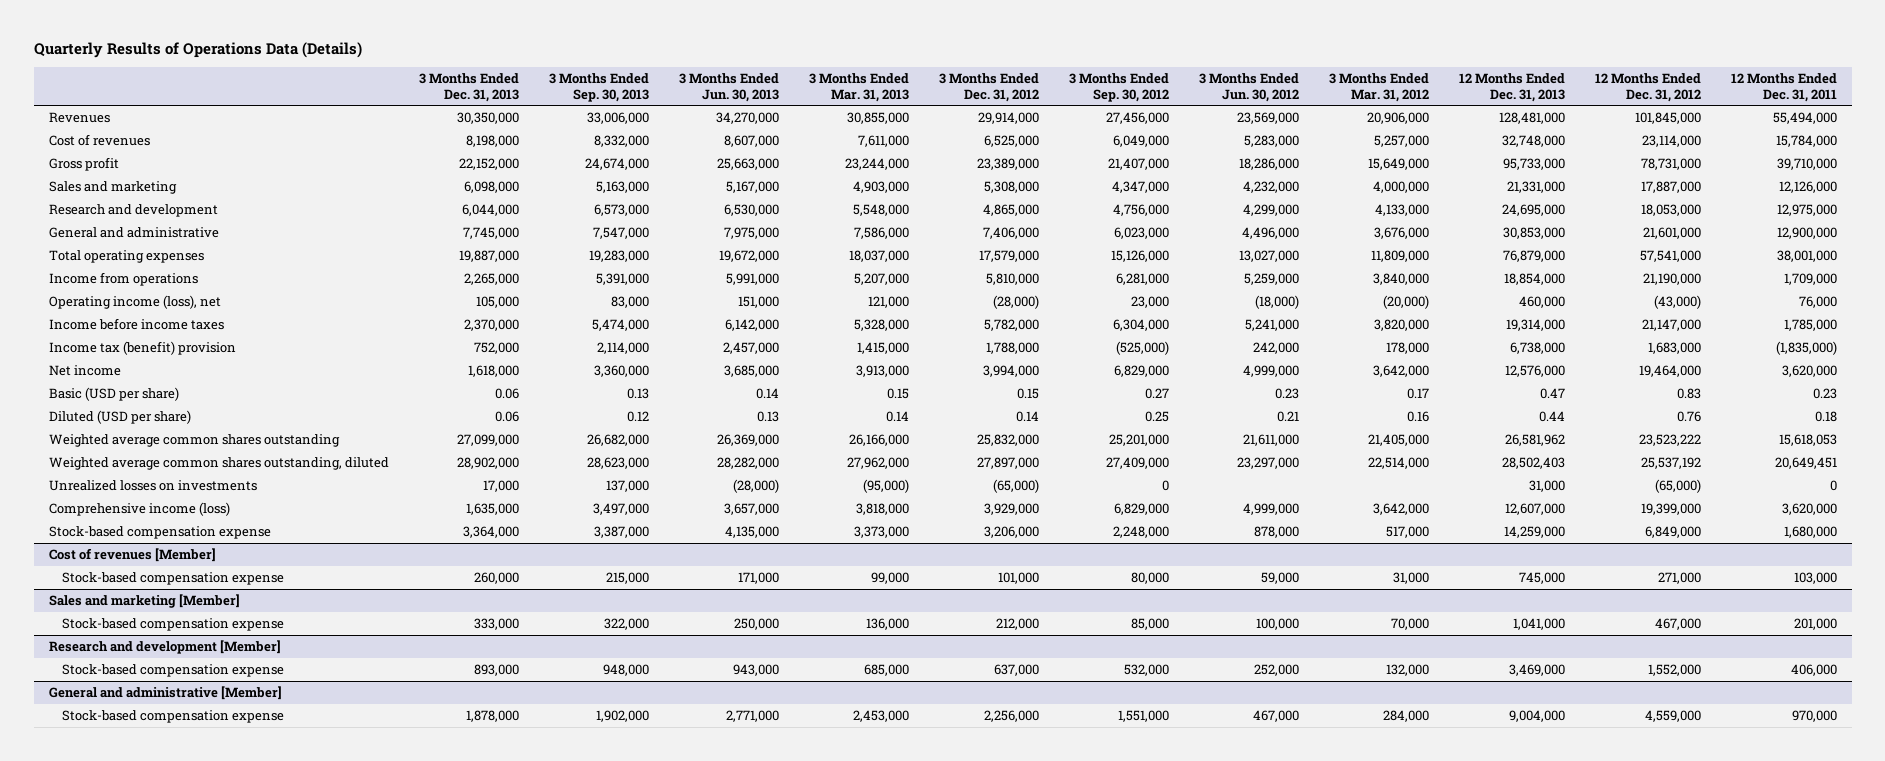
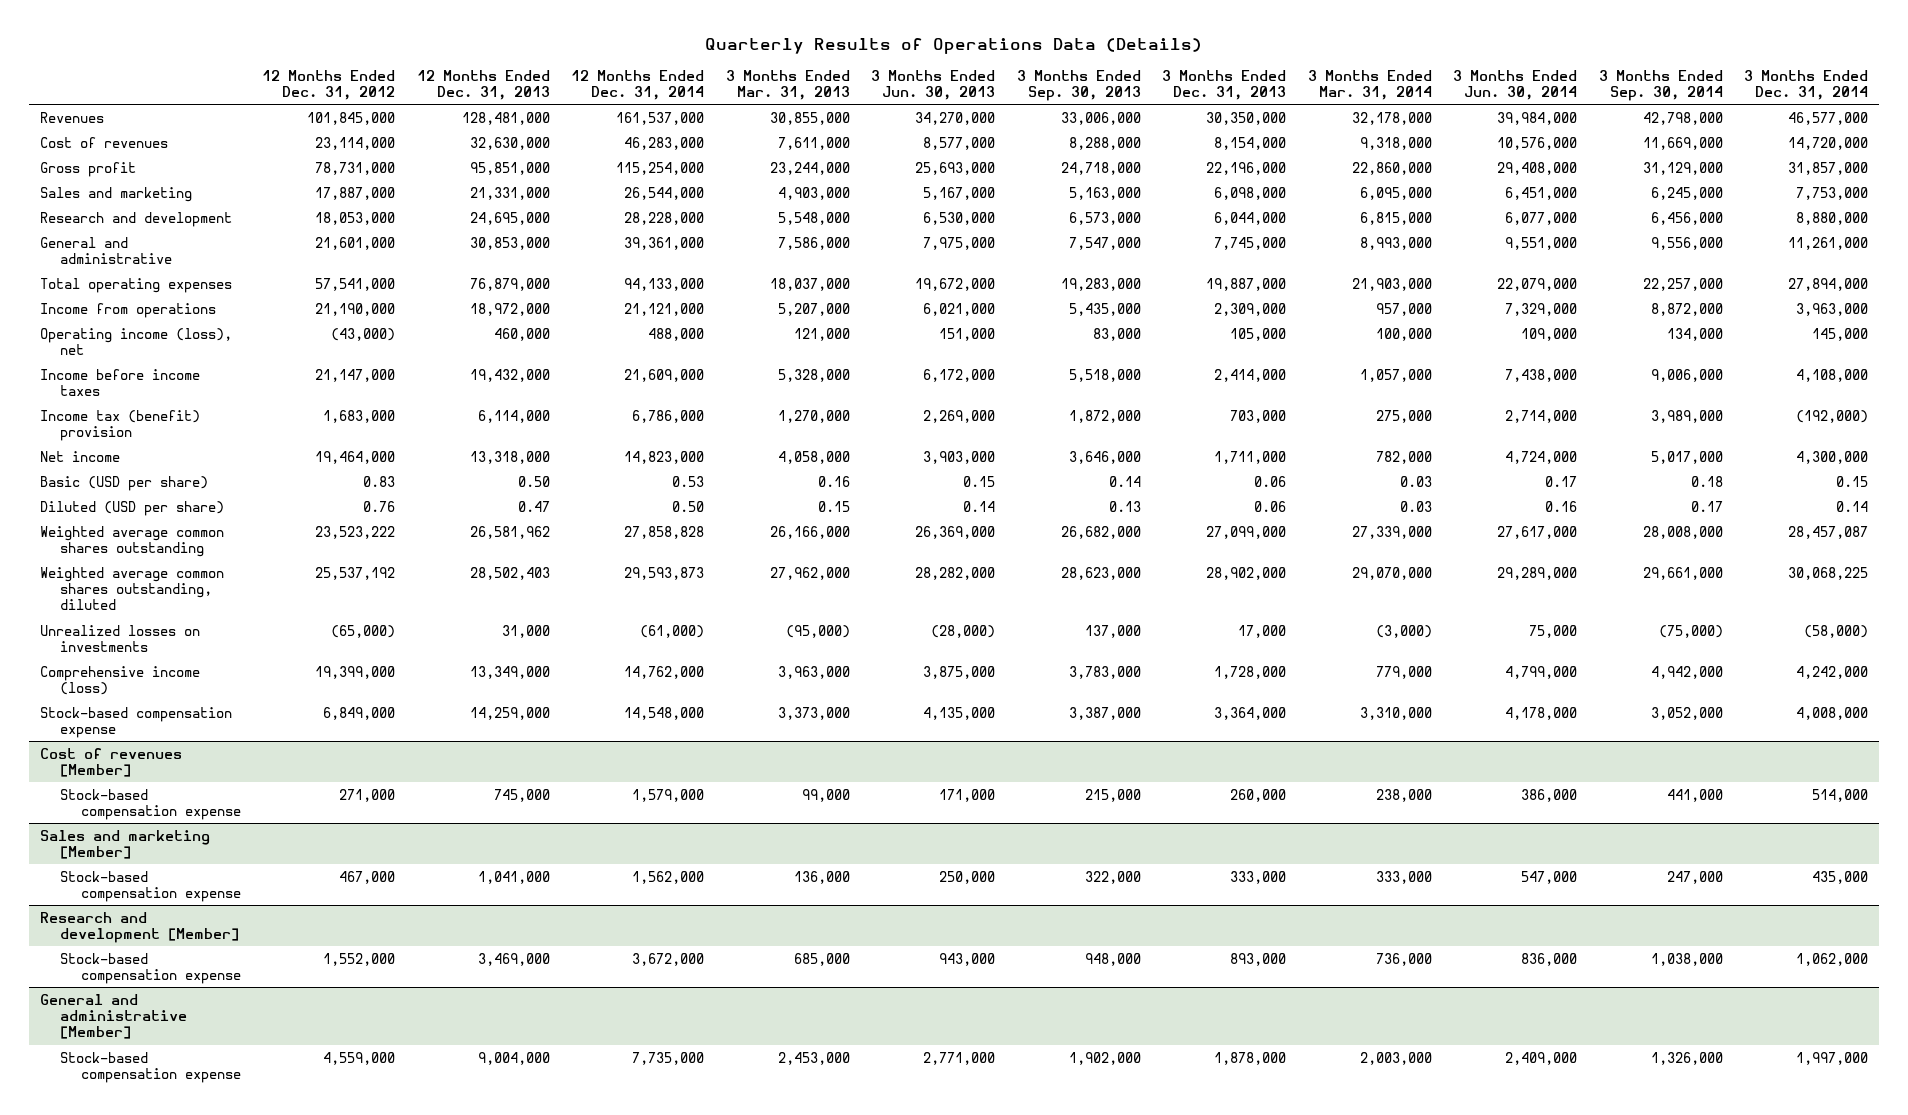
[938,73,1039,102] 3 Months Ended Dec. 31, 2012 -> none
[1068,73,1169,102] 3 Months Ended Sep. 30, 2012 -> none
[1198,73,1299,102] 3 Months Ended Jun. 30, 2012 -> none
[1328,73,1429,102] 3 Months Ended Mar. 31, 2012 -> none
[1730,73,1837,102] 12 Months Ended Dec. 31, 2011 -> none
none -> [571,69,705,100] 12 Months Ended Dec. 31, 2014
none -> [1307,69,1432,100] 3 Months Ended Mar. 31, 2014
none -> [1453,69,1578,100] 3 Months Ended Jun. 30, 2014
none -> [1598,69,1723,101] 3 Months Ended Sep. 30, 2014
none -> [1744,69,1869,100] 3 Months Ended Dec. 31, 2014
[465,135,519,148] 8,198,000 -> [1214,136,1287,150] 8,154,000
[593,135,649,148] 8,332,000 -> [1068,136,1141,150] 8,288,000
[723,135,779,148] 8,607,000 -> [923,136,996,150] 8,577,000
[1501,135,1565,148] 32,748,000 -> [469,136,550,150] 32,630,000
[458,158,519,171] 22,152,000 -> [1206,161,1287,175] 22,196,000
[584,158,649,171] 24,674,000 -> [1060,161,1141,175] 24,718,000
[716,158,779,171] 25,663,000 -> [915,161,996,175] 25,693,000
[1502,158,1565,171] 95,733,000 -> [469,161,550,175] 95,851,000
[463,273,519,286] 2,265,000 -> [1214,302,1287,316] 2,309,000
[595,273,649,286] 5,391,000 -> [1068,302,1141,316] 5,435,000
[725,273,779,286] 5,991,000 -> [923,302,996,316] 6,021,000
[1503,273,1565,286] 18,854,000 -> [469,302,550,316] 18,972,000
[463,319,519,332] 2,370,000 -> [1214,368,1287,382] 2,414,000
[591,319,649,332] 5,474,000 -> [1068,368,1141,382] 5,518,000
[724,319,779,332] 6,142,000 -> [923,368,996,382] 6,172,000
[1505,319,1565,332] 19,314,000 -> [469,368,550,382] 19,432,000
[473,342,519,355] 752,000 -> [1230,409,1287,423] 703,000
[596,342,649,355] 2,114,000 -> [1068,409,1141,423] 1,872,000
[722,342,779,355] 2,457,000 -> [923,409,996,423] 2,269,000
[856,342,909,355] 1,415,000 -> [777,409,850,423] 1,270,000
[1509,342,1565,355] 6,738,000 -> [477,409,550,423] 6,114,000
[467,365,519,378] 1,618,000 -> [1214,450,1287,464] 1,711,000
[593,365,649,378] 3,360,000 -> [1068,450,1141,464] 3,646,000
[723,365,779,378] 3,685,000 -> [923,450,996,464] 3,903,000
[855,365,909,378] 3,913,000 -> [777,450,850,464] 4,058,000
[1504,365,1565,378] 12,576,000 -> [469,450,550,464] 13,318,000
[626,388,649,400] 0.13 -> [1108,475,1141,487] 0.14
[755,388,779,400] 0.14 -> [963,475,996,487] 0.15
[886,388,909,400] 0.15 -> [817,475,850,487] 0.16
[1539,388,1565,400] 0.47 -> [517,475,550,487] 0.50
[626,411,649,423] 0.12 -> [1108,500,1141,512] 0.13
[756,411,779,423] 0.13 -> [963,500,996,512] 0.14
[885,411,909,423] 0.14 -> [817,500,850,512] 0.15
[1538,411,1565,423] 0.44 -> [517,500,550,512] 0.47
[465,503,519,516] 1,635,000 -> [1214,665,1287,679] 1,728,000
[592,503,649,516] 3,497,000 -> [1068,665,1141,679] 3,783,000
[723,503,779,516] 3,657,000 -> [923,665,996,679] 3,875,000
[855,503,909,516] 3,818,000 -> [777,665,850,679] 3,963,000
[1504,503,1565,516] 12,607,000 -> [469,665,550,679] 13,349,000

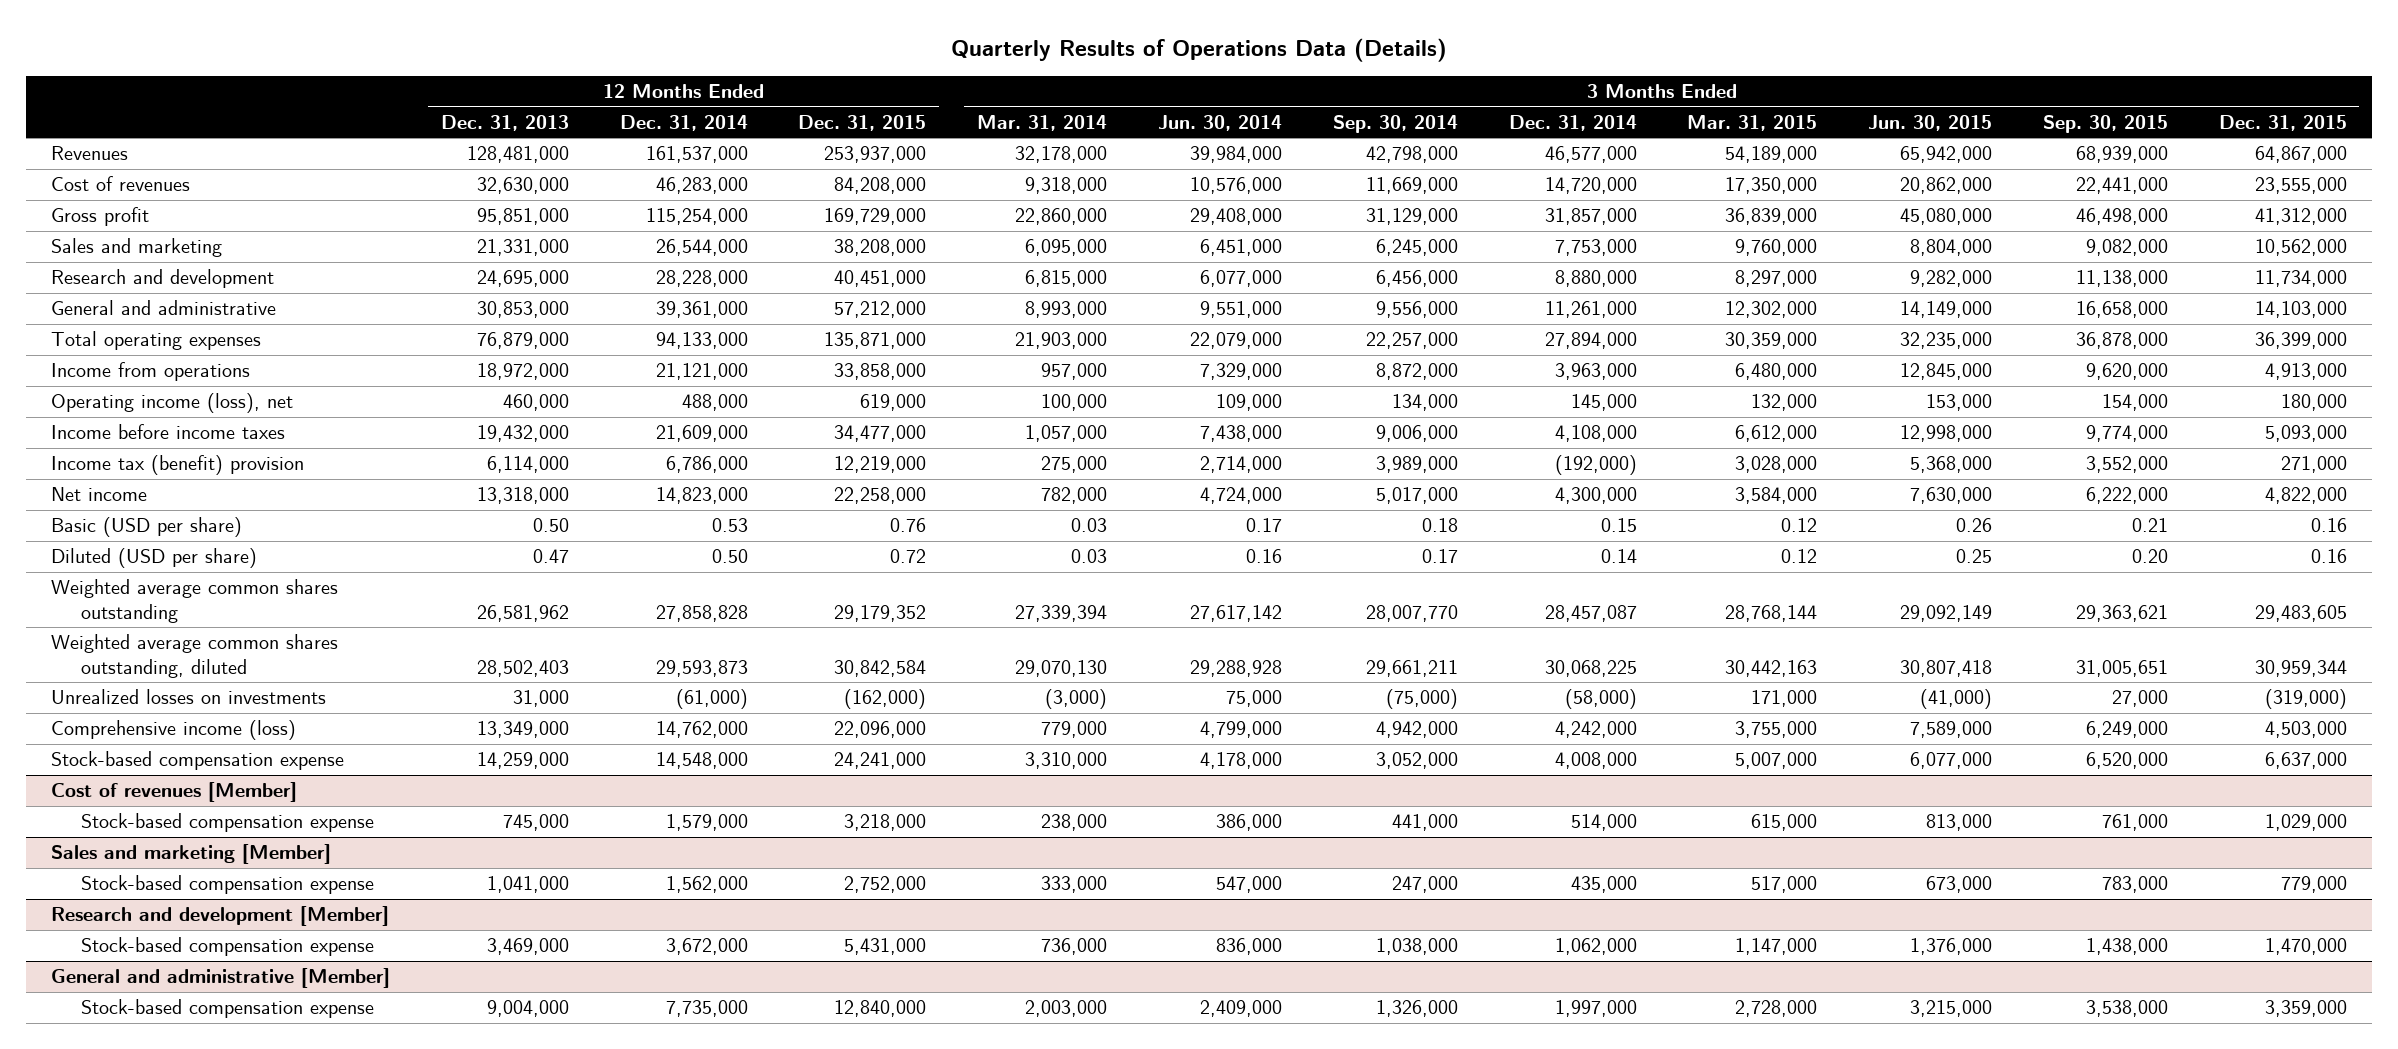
[262,69,396,100] 12 Months Ended Dec. 31, 2012 -> none
[725,69,850,100] 3 Months Ended Mar. 31, 2013 -> none
[871,69,996,100] 3 Months Ended Jun. 30, 2013 -> none
[1016,69,1141,101] 3 Months Ended Sep. 30, 2013 -> none
[1162,69,1287,100] 3 Months Ended Dec. 31, 2013 -> none
none -> [798,114,927,131] Dec. 31, 2015
none -> [1687,114,1818,131] Mar. 31, 2015
none -> [1868,114,1993,131] Jun. 30, 2015
none -> [2042,114,2168,133] Sep. 30, 2015
none -> [2218,114,2347,131] Dec. 31, 2015
[1351,525,1432,539] 27,339,000 -> [1015,604,1108,622] 27,339,394
[1497,525,1578,539] 27,617,000 -> [1189,604,1282,622] 27,617,142
[1642,525,1723,539] 28,008,000 -> [1365,604,1458,622] 28,007,770
[1351,566,1432,580] 29,070,000 -> [1015,659,1108,677] 29,070,130
[1497,566,1578,580] 29,289,000 -> [1189,659,1282,677] 29,288,928
[1642,566,1723,580] 29,661,000 -> [1365,659,1458,677] 29,661,211

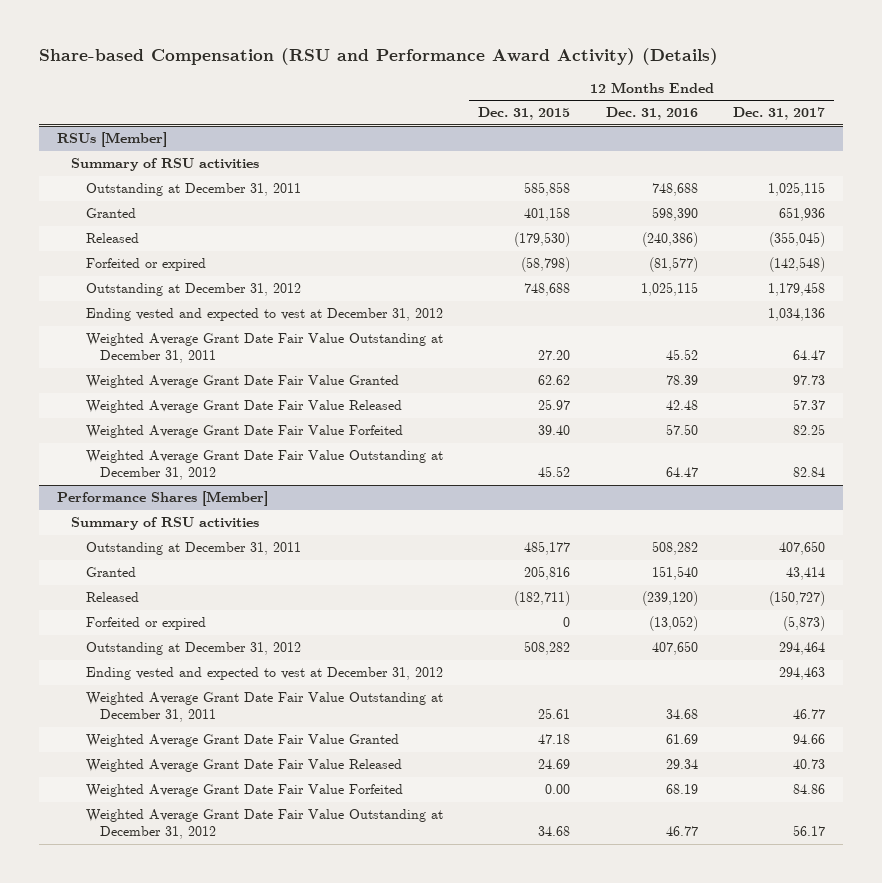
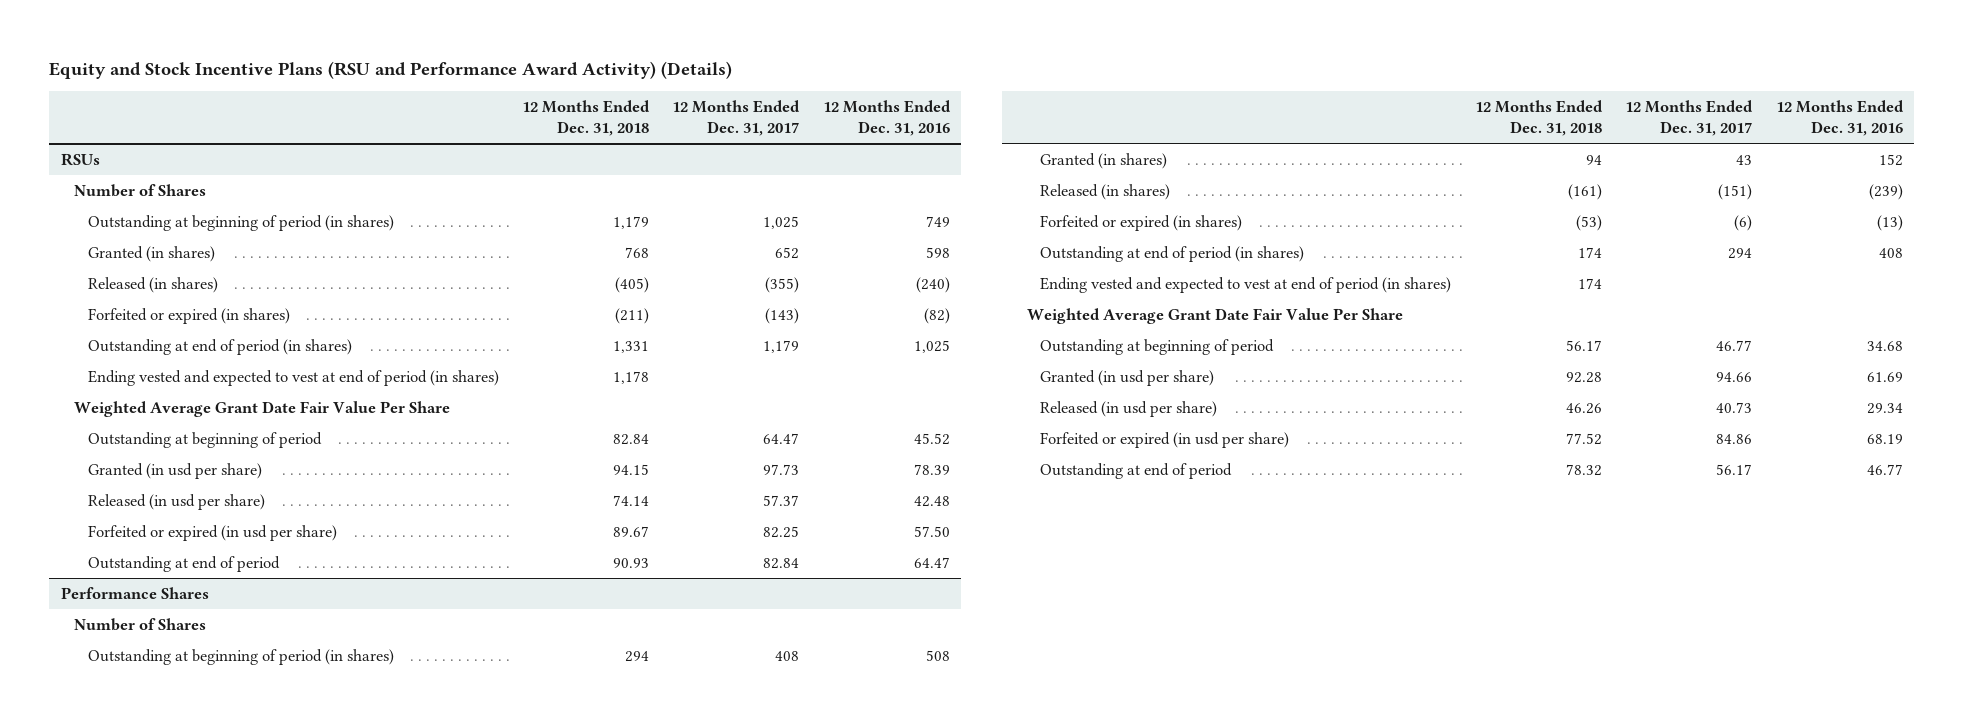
[38,48,718,66] Share-based Compensation (RSU and Performance Award Activity) (Details) -> [49,60,733,79] Equity and Stock Incentive Plans (RSU and Performance Award Activity) (Details)
[478,107,571,121] Dec. 31, 2015 -> none
none -> [521,100,650,137] 12 Months Ended Dec. 31, 2018
[85,308,443,322] Ending vested and expected to vest at December 31, 2012 -> none
[85,667,443,681] Ending vested and expected to vest at December 31, 2012 -> none
[56,132,167,148] RSUs [Member] -> [61,153,101,167] RSUs
[71,158,260,172] Summary of RSU activities -> [74,184,207,198] Number of Shares
[85,183,301,197] Outstanding at December 31, 2011 -> [87,215,394,232] Outstanding at beginning of period (in shares)
[651,183,698,197] 748,688 -> [925,216,950,228] 749
[768,182,826,197] 1,025,115 -> [763,216,800,230] 1,025
[85,208,136,219] Granted -> [87,246,215,263] Granted (in shares)
[651,207,698,222] 598,390 -> [925,247,950,259] 598
[779,207,826,222] 651,936 -> [775,247,800,260] 652
[85,233,139,244] Released -> [87,277,218,294] Released (in shares)
[641,232,698,248] (240,386) -> [915,277,950,294] (240)
[769,232,826,248] (355,045) -> [765,277,800,294] (355)
[85,258,206,272] Forfeited or expired -> [87,308,290,325] Forfeited or expired (in shares)
[648,257,698,273] (81,577) -> [923,308,950,325] (82)
[769,257,826,273] (142,548) -> [765,308,800,325] (143)
[85,283,301,297] Outstanding at December 31, 2012 -> [87,339,352,356] Outstanding at end of period (in shares)
[640,282,698,297] 1,025,115 -> [913,340,950,354] 1,025
[768,282,826,297] 1,179,458 -> [763,340,800,354] 1,179
none -> [87,370,499,387] Ending vested and expected to vest at end of period (in shares)
none -> [74,401,451,418] Weighted Average Grant Date Fair Value Per Share
[85,333,443,364] Weighted Average Grant Date Fair Value Outstanding at December 31, 2011 -> [87,432,322,449] Outstanding at beginning of period
[85,375,399,389] Weighted Average Grant Date Fair Value Granted -> [87,463,262,480] Granted (in usd per share)
[85,400,402,414] Weighted Average Grant Date Fair Value Released -> [87,494,265,511] Released (in usd per share)
[85,425,403,439] Weighted Average Grant Date Fair Value Forfeited -> [87,525,337,542] Forfeited or expired (in usd per share)
[85,450,443,481] Weighted Average Grant Date Fair Value Outstanding at December 31, 2012 -> [87,556,280,573] Outstanding at end of period
[56,491,268,507] Performance Shares [Member] -> [61,587,210,600] Performance Shares
[71,517,260,531] Summary of RSU activities -> [74,618,207,632] Number of Shares
[85,542,301,556] Outstanding at December 31, 2011 -> [87,649,394,666] Outstanding at beginning of period (in shares)
[651,541,698,556] 508,282 -> [925,650,950,662] 508
[779,541,826,556] 407,650 -> [775,651,800,662] 408
[85,567,136,578] Granted -> [1040,153,1168,170] Granted (in shares)
[651,566,698,581] 151,540 -> [1878,154,1903,167] 152
[786,567,826,581] 43,414 -> [1736,155,1753,166] 43
[85,592,139,603] Released -> [1040,184,1171,201] Released (in shares)
[641,591,698,607] (239,120) -> [1868,184,1903,201] (239)
[769,591,826,607] (150,727) -> [1718,184,1753,201] (151)
[85,617,206,631] Forfeited or expired -> [1040,215,1243,232] Forfeited or expired (in shares)
[648,616,698,632] (13,052) -> [1876,215,1903,232] (13)
[783,616,826,632] (5,873) -> [1734,215,1753,232] (6)
[85,642,301,656] Outstanding at December 31, 2012 -> [1040,246,1305,263] Outstanding at end of period (in shares)
[651,641,698,656] 407,650 -> [1878,248,1903,259] 408
[779,642,826,656] 294,464 -> [1728,248,1753,260] 294
none -> [1040,277,1452,294] Ending vested and expected to vest at end of period (in shares)
none -> [1027,308,1404,325] Weighted Average Grant Date Fair Value Per Share
[85,692,443,723] Weighted Average Grant Date Fair Value Outstanding at December 31, 2011 -> [1040,339,1275,356] Outstanding at beginning of period
[85,734,399,748] Weighted Average Grant Date Fair Value Granted -> [1040,370,1215,387] Granted (in usd per share)
[85,759,402,773] Weighted Average Grant Date Fair Value Released -> [1040,401,1218,418] Released (in usd per share)
[85,784,403,798] Weighted Average Grant Date Fair Value Forfeited -> [1040,432,1290,449] Forfeited or expired (in usd per share)
[85,809,443,840] Weighted Average Grant Date Fair Value Outstanding at December 31, 2012 -> [1040,463,1233,480] Outstanding at end of period

